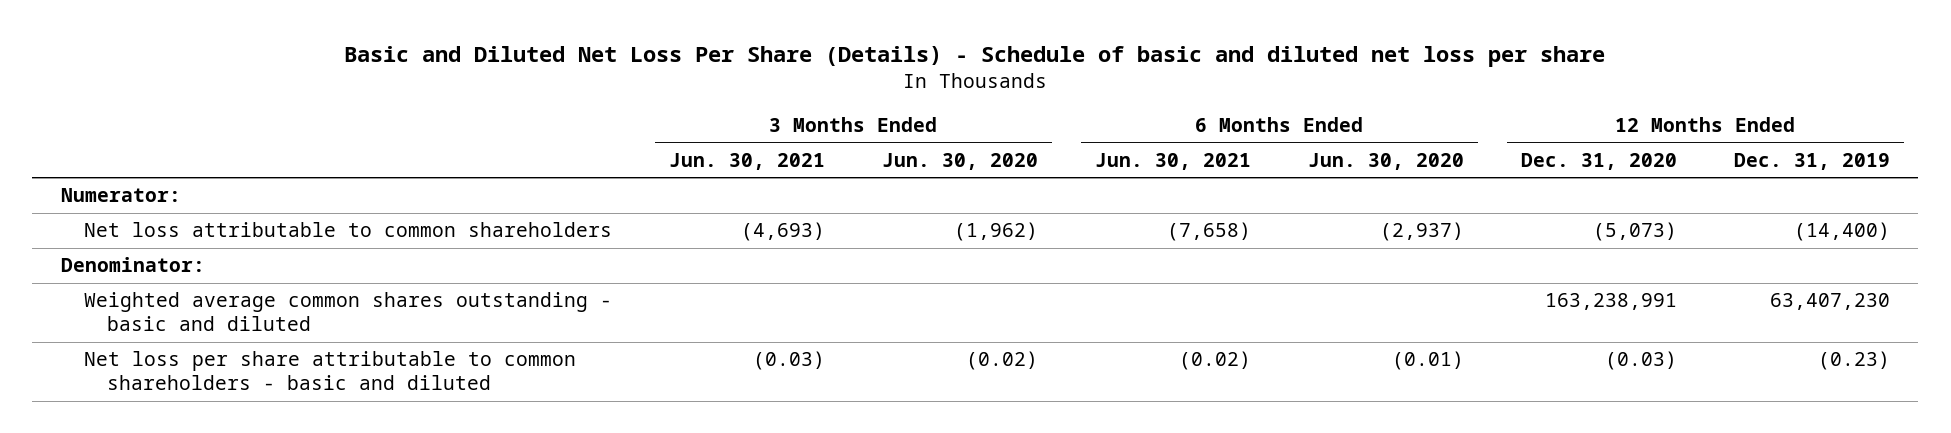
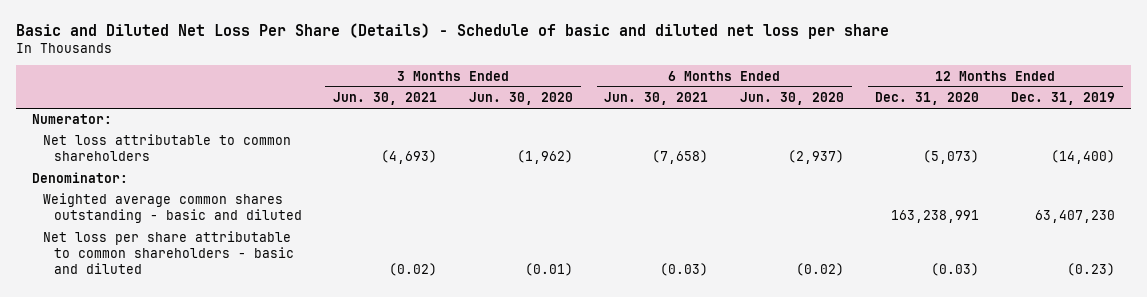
[752,351,825,371] (0.03) -> [389,263,438,277] (0.02)
[965,351,1038,371] (0.02) -> [524,263,573,277] (0.01)
[1178,351,1251,371] (0.02) -> [660,263,709,277] (0.03)
[1391,351,1464,371] (0.01) -> [795,263,844,277] (0.02)

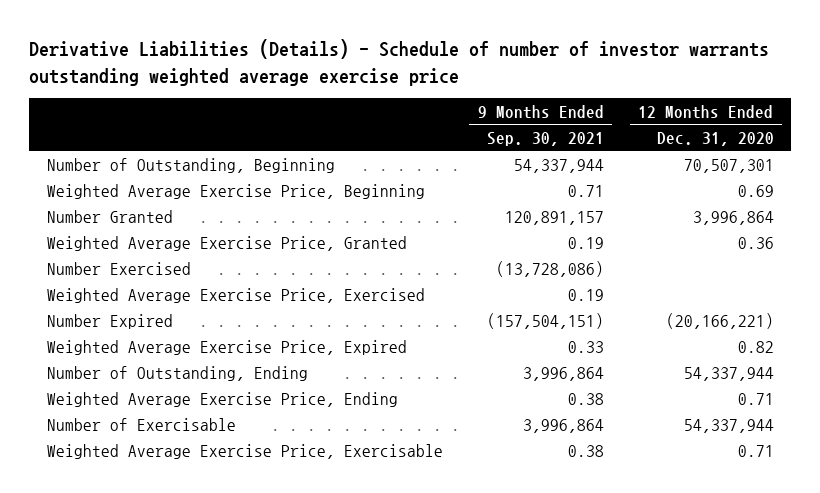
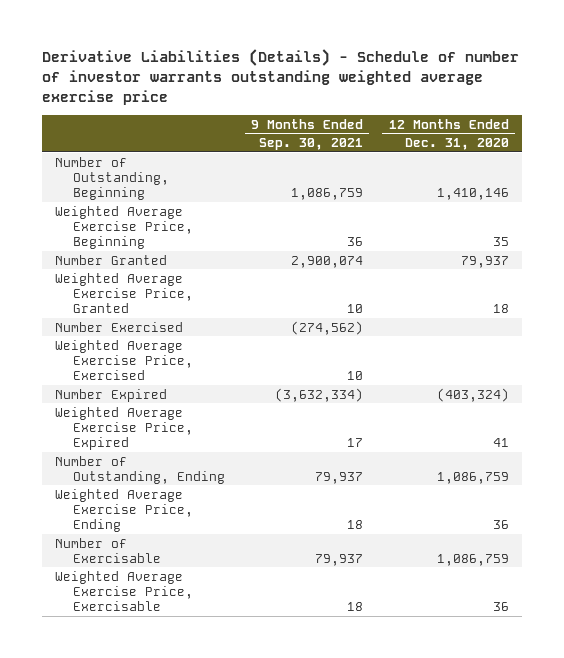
[513,159,604,174] 54,337,944 -> [291,187,364,200] 1,086,759
[683,159,774,174] 70,507,301 -> [436,187,509,200] 1,410,146
[567,185,604,198] 0.71 -> [347,236,364,246] 36
[737,185,774,198] 0.69 -> [492,236,509,246] 35
[504,211,604,226] 120,891,157 -> [291,255,364,268] 2,900,074
[692,211,774,226] 3,996,864 -> [460,255,509,268] 79,937
[567,237,604,250] 0.19 -> [347,303,364,313] 10
[737,237,774,250] 0.36 -> [492,303,509,313] 18
[495,261,604,278] (13,728,086) -> [291,320,364,335] (274,562)
[567,289,604,302] 0.19 -> [347,370,364,380] 10
[486,313,604,330] (157,504,151) -> [275,387,364,402] (3,632,334)
[665,313,774,330] (20,166,221) -> [436,387,509,402] (403,324)
[567,341,604,354] 0.33 -> [347,437,364,447] 17
[737,341,774,354] 0.82 -> [492,437,509,447] 41
[522,367,604,382] 3,996,864 -> [315,471,364,484] 79,937
[683,367,774,382] 54,337,944 -> [436,471,509,484] 1,086,759
[567,393,604,406] 0.38 -> [347,519,364,529] 18
[737,393,774,406] 0.71 -> [492,519,509,529] 36
[522,419,604,434] 3,996,864 -> [315,553,364,566] 79,937
[683,419,774,434] 54,337,944 -> [436,553,509,566] 1,086,759
[567,445,604,458] 0.38 -> [347,601,364,611] 18
[737,445,774,458] 0.71 -> [492,601,509,611] 36

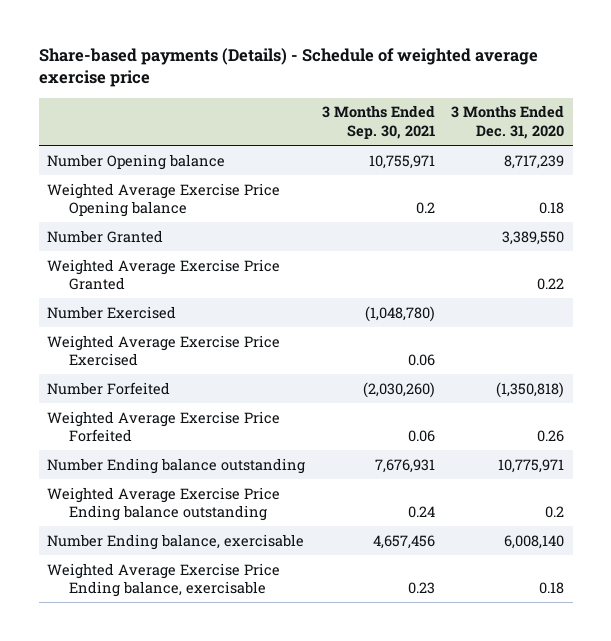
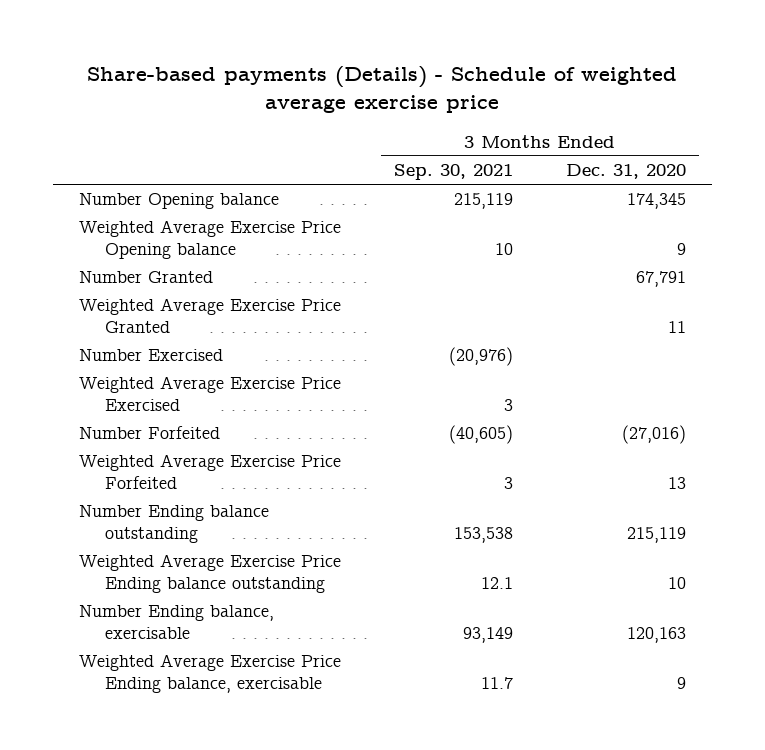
[368,154,435,169] 10,755,971 -> [453,193,513,210] 215,119
[504,154,565,169] 8,717,239 -> [626,193,686,210] 174,345
[415,202,435,215] 0.2 -> [494,243,513,256] 10
[539,202,565,215] 0.18 -> [676,243,686,256] 9
[502,230,565,245] 3,389,550 -> [635,271,686,288] 67,791
[537,278,565,291] 0.22 -> [667,321,686,334] 11
[364,305,435,322] (1,048,780) -> [448,347,513,367] (20,976)
[407,354,435,367] 0.06 -> [503,399,513,412] 3
[362,381,435,398] (2,030,260) -> [448,425,513,445] (40,605)
[496,381,565,398] (1,350,818) -> [621,425,686,445] (27,016)
[407,430,435,443] 0.06 -> [503,477,513,490] 3
[537,430,565,443] 0.26 -> [667,477,686,490] 13
[374,458,435,473] 7,676,931 -> [453,527,513,544] 153,538
[498,458,565,473] 10,775,971 -> [626,527,686,544] 215,119
[407,506,435,519] 0.24 -> [480,577,513,590] 12.1
[545,506,565,519] 0.2 -> [667,577,686,590] 10
[372,534,435,549] 4,657,456 -> [462,627,513,644] 93,149
[504,534,565,549] 6,008,140 -> [626,627,686,644] 120,163
[407,582,435,595] 0.23 -> [480,677,513,690] 11.7
[539,582,565,595] 0.18 -> [676,677,686,690] 9

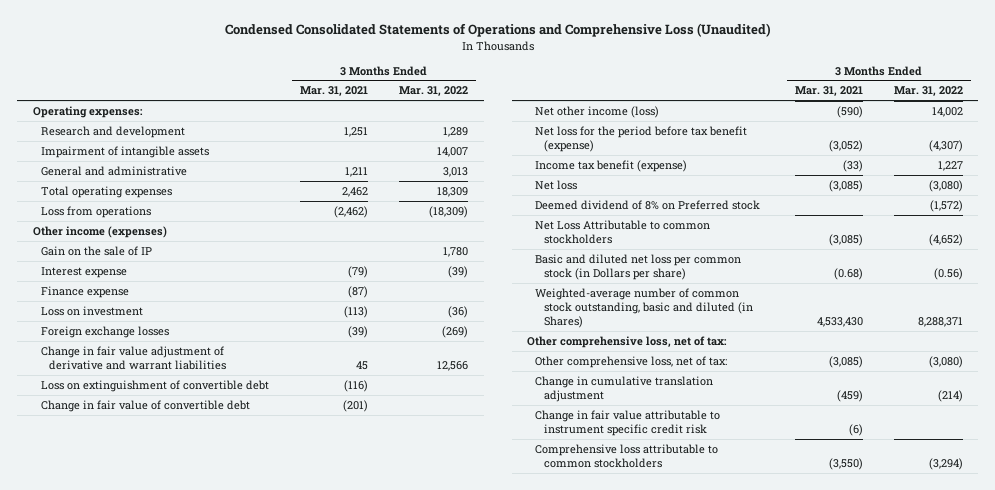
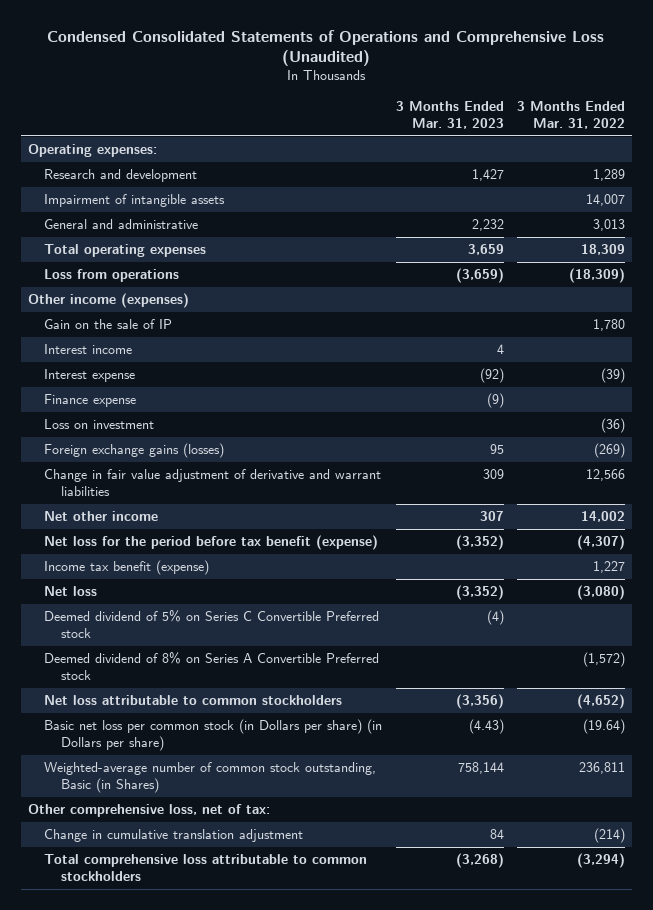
[299,86,368,97] Mar. 31, 2021 -> none
none -> [395,101,504,129] 3 Months Ended Mar. 31, 2023
none -> [44,344,133,355] Interest income
[40,325,169,338] Foreign exchange losses -> [44,443,225,459] Foreign exchange gains (losses)
[40,379,269,392] Loss on extinguishment of convertible debt -> none
[40,399,250,412] Change in fair value of convertible debt -> none
[535,105,660,118] Net other income (loss) -> [44,511,159,522] Net other income
none -> [44,610,380,638] Deemed dividend of 5% on Series C Convertible Preferred stock
[535,199,761,210] Deemed dividend of 8% on Preferred stock -> [44,652,380,680] Deemed dividend of 8% on Series A Convertible Preferred stock
[535,219,711,245] Net Loss Attributable to common stockholders -> [44,695,343,706] Net loss attributable to common stockholders
[535,253,742,281] Basic and diluted net loss per common stock (in Dollars per share) -> [44,719,383,751] Basic net loss per common stock (in Dollars per share) (in Dollars per share)
[933,268,963,281] (0.56) -> [583,719,626,735] (19.64)
[535,287,753,329] Weighted-average number of common stock outstanding, basic and diluted (in Shares) -> [44,762,377,793] Weighted-average number of common stock outstanding, Basic (in Shares)
[917,317,963,328] 8,288,371 -> [579,762,626,775] 236,811
[535,355,728,368] Other comprehensive loss, net of tax: -> none
[535,409,721,437] Change in fair value attributable to instrument specific credit risk -> none
[535,443,719,469] Comprehensive loss attributable to common stockholders -> [44,854,368,881] Total comprehensive loss attributable to common stockholders

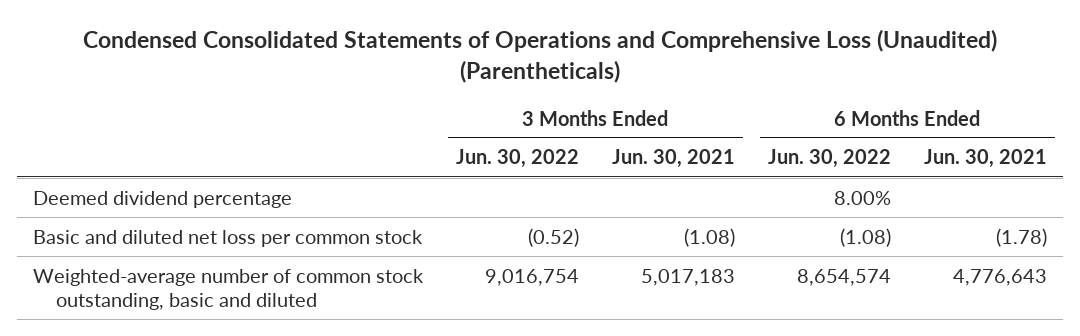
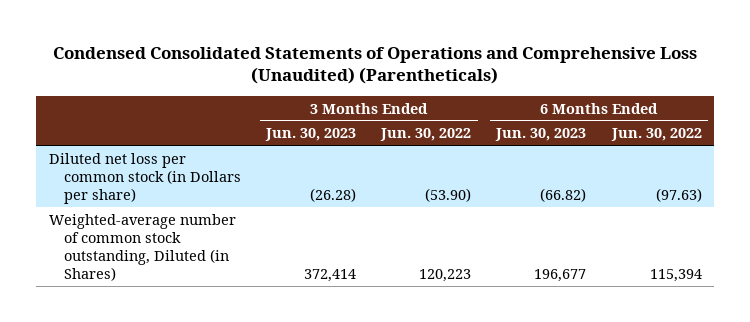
[611,149,735,169] Jun. 30, 2021 -> none
[923,149,1047,169] Jun. 30, 2021 -> none
none -> [265,128,357,142] Jun. 30, 2023
none -> [495,128,587,142] Jun. 30, 2023
[33,190,293,208] Deemed dividend percentage -> none
[33,229,424,247] Basic and diluted net loss per common stock -> [48,152,241,205] Diluted net loss per common stock (in Dollars per share)
[527,227,579,247] (0.52) -> [425,188,472,203] (53.90)
[839,227,891,247] (1.08) -> [655,188,702,203] (97.63)
[33,268,425,310] Weighted-average number of common stock outstanding, basic and diluted -> [48,213,236,282] Weighted-average number of common stock outstanding, Diluted (in Shares)
[484,268,579,286] 9,016,754 -> [419,269,472,283] 120,223
[796,268,891,286] 8,654,574 -> [649,269,702,283] 115,394

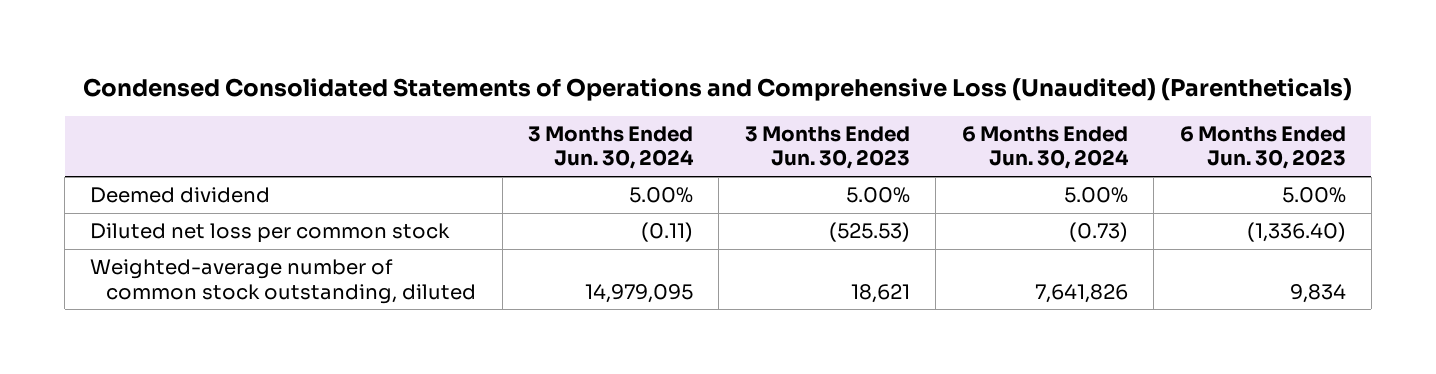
[380,128,472,142] Jun. 30, 2022 -> none
[610,128,702,142] Jun. 30, 2022 -> none
none -> [528,126,695,170] 3 Months Ended Jun. 30, 2024
none -> [961,126,1129,170] 6 Months Ended Jun. 30, 2024
none -> [90,187,271,204] Deemed dividend
[48,152,241,205] Diluted net loss per common stock (in Dollars per share) -> [90,223,451,244] Diluted net loss per common stock
[310,188,357,203] (26.28) -> [828,222,910,243] (525.53)
[540,188,587,203] (66.82) -> [1246,222,1346,243] (1,336.40)
[48,213,236,282] Weighted-average number of common stock outstanding, Diluted (in Shares) -> [90,259,477,304] Weighted-average number of common stock outstanding, diluted
[304,269,357,283] 372,414 -> [850,283,910,303] 18,621
[534,269,587,283] 196,677 -> [1289,283,1346,303] 9,834

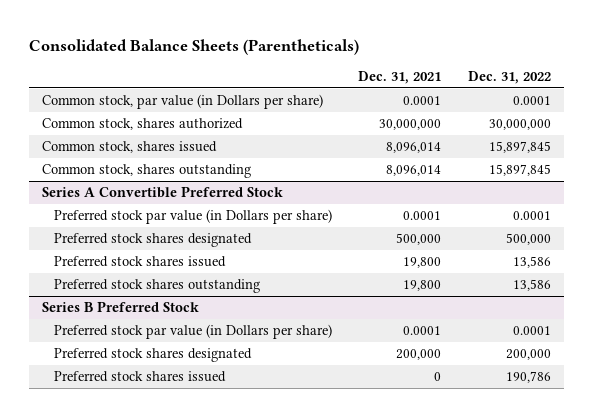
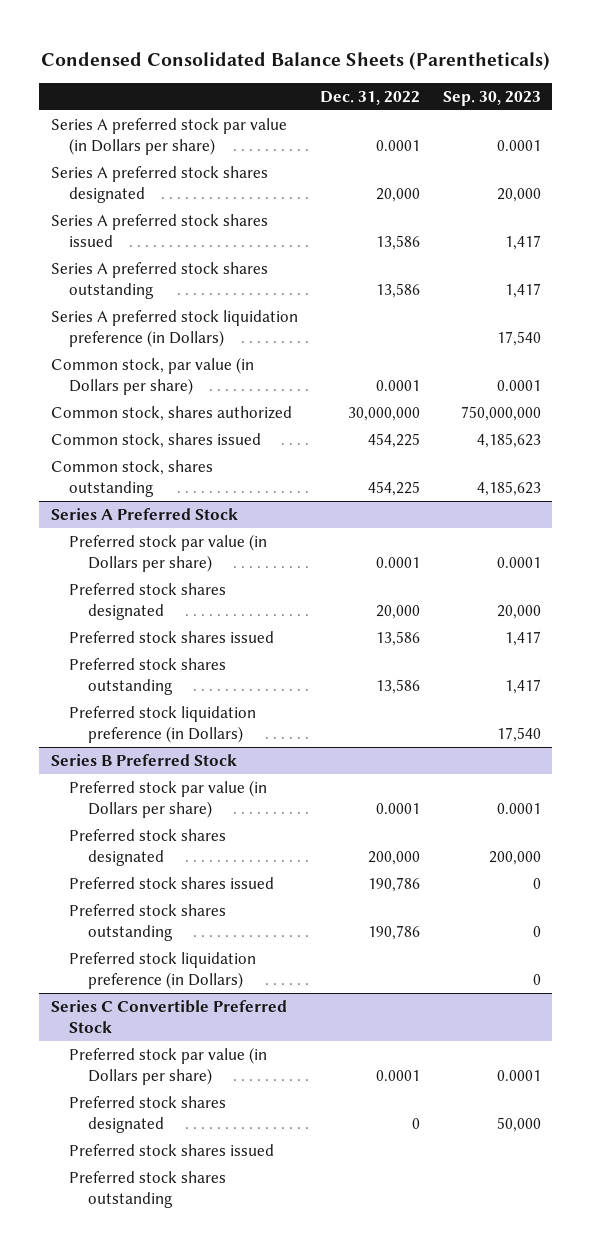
[28,38,359,55] Consolidated Balance Sheets (Parentheticals) -> [40,51,550,70] Condensed Consolidated Balance Sheets (Parentheticals)
[358,70,442,84] Dec. 31, 2021 -> none
none -> [442,90,541,106] Sep. 30, 2023
none -> [50,117,287,156] Series A preferred stock par value (in Dollars per share)
none -> [50,165,268,204] Series A preferred stock shares designated
none -> [50,213,268,248] Series A preferred stock shares issued
none -> [50,261,268,300] Series A preferred stock shares outstanding
none -> [50,309,298,348] Series A preferred stock liquidation preference (in Dollars)
[488,141,551,154] 15,897,845 -> [368,432,421,448] 454,225
[488,164,551,177] 15,897,845 -> [368,481,421,497] 454,225
[41,186,283,199] Series A Convertible Preferred Stock -> [50,507,238,520] Series A Preferred Stock
[505,233,551,246] 500,000 -> [376,605,421,620] 20,000
none -> [69,705,257,744] Preferred stock liquidation preference (in Dollars)
none -> [69,903,227,942] Preferred stock shares outstanding
none -> [69,951,257,990] Preferred stock liquidation preference (in Dollars)
none -> [50,999,287,1034] Series C Convertible Preferred Stock
none -> [69,1046,268,1086] Preferred stock par value (in Dollars per share)
none -> [69,1095,227,1134] Preferred stock shares designated
none -> [69,1143,275,1156] Preferred stock shares issued
none -> [69,1170,227,1209] Preferred stock shares outstanding

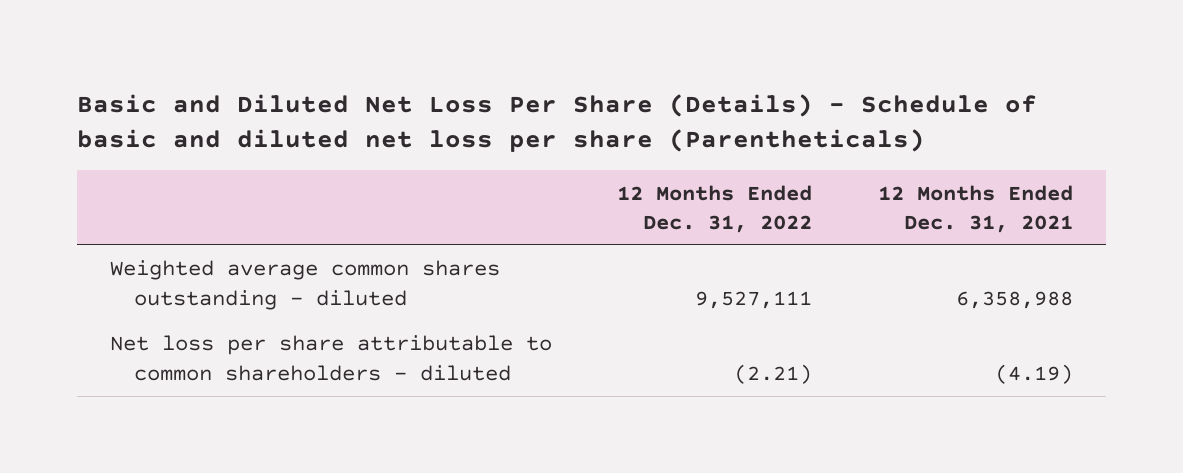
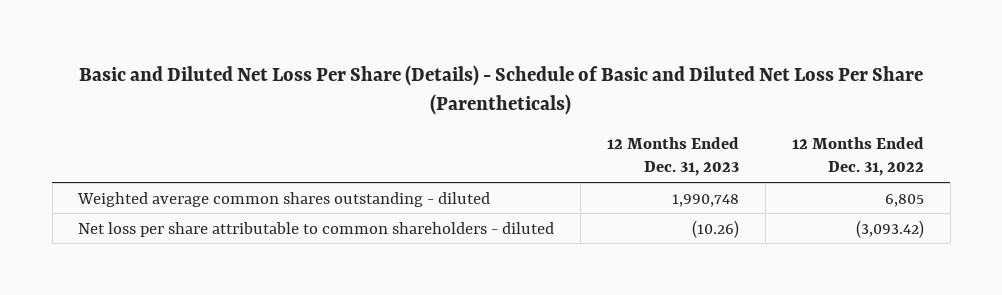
[77,94,1038,153] Basic and Diluted Net Loss Per Share (Details) - Schedule of basic and diluted net loss per share (Parentheticals) -> [79,65,924,116] Basic and Diluted Net Loss Per Share (Details) - Schedule of Basic and Diluted Net Loss Per Share (Parentheticals)
[877,184,1073,233] 12 Months Ended Dec. 31, 2021 -> none
none -> [607,137,740,177] 12 Months Ended Dec. 31, 2023
[695,290,813,309] 9,527,111 -> [884,193,924,207] 6,805
[734,363,813,384] (2.21) -> [855,219,924,238] (3,093.42)

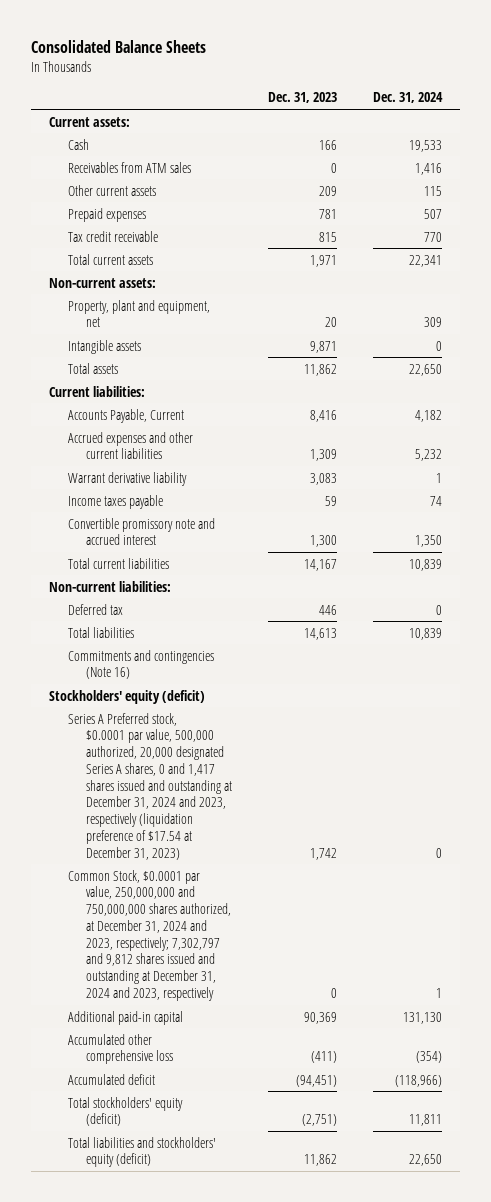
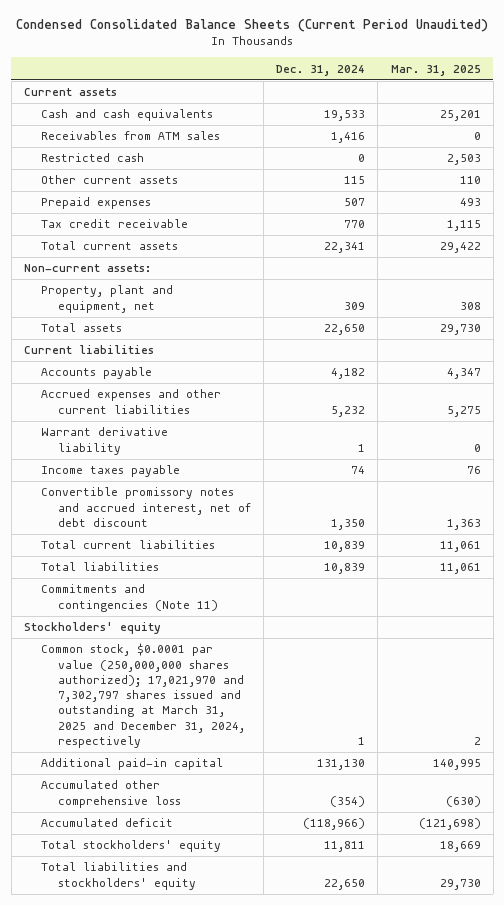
[30,39,206,53] Consolidated Balance Sheets -> [16,19,489,33] Condensed Consolidated Balance Sheets (Current Period Unaudited)
[268,92,338,104] Dec. 31, 2023 -> none
none -> [390,64,481,76] Mar. 31, 2025
[48,116,130,127] Current assets: -> [23,88,117,97] Current assets
[67,138,89,150] Cash -> [40,109,213,122] Cash and cash equivalents
none -> [40,153,144,163] Restricted cash
[67,339,141,354] Intangible assets -> none
[48,385,145,397] Current liabilities: -> [23,345,154,355] Current liabilities
[67,408,184,423] Accounts Payable, Current -> [40,367,152,380] Accounts payable
[67,517,215,546] Convertible promissory note and accrued interest -> [40,487,252,527] Convertible promissory notes and accrued interest, net of debt discount
[48,580,171,592] Non-current liabilities: -> none
[67,603,123,615] Deferred tax -> none
[67,712,233,860] Series A Preferred stock, $0.0001 par value, 500,000 authorized, 20,000 designated Series A shares, 0 and 1,417 shares issued and outstanding at December 31, 2024 and 2023, respectively (liquidation preference of $17.54 at December 31, 2023) -> none
[67,649,214,680] Commitments and contingencies (Note 16) -> [40,584,219,612] Commitments and contingencies (Note 11)
[48,689,205,704] Stockholders' equity (deficit) -> [23,622,161,635] Stockholders' equity
[67,869,232,1001] Common Stock, $0.0001 par value, 250,000,000 and 750,000,000 shares authorized, at December 31, 2024 and 2023, respectively; 7,302,797 and 9,812 shares issued and outstanding at December 31, 2024 and 2023, respectively -> [40,643,246,749] Common stock, $0.0001 par value (250,000,000 shares authorized); 17,021,970 and 7,302,797 shares issued and outstanding at March 31, 2025 and December 31, 2024, respectively
[67,1096,183,1127] Total stockholders' equity (deficit) -> [40,840,221,853] Total stockholders' equity
[67,1136,216,1168] Total liabilities and stockholders' equity (deficit) -> [40,862,197,890] Total liabilities and stockholders' equity

